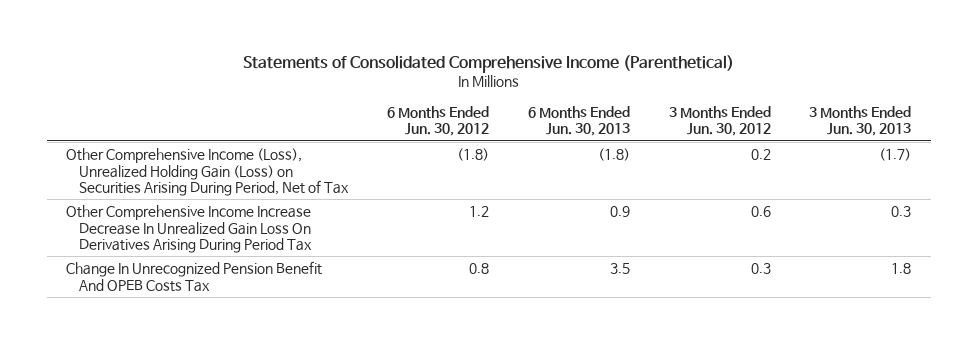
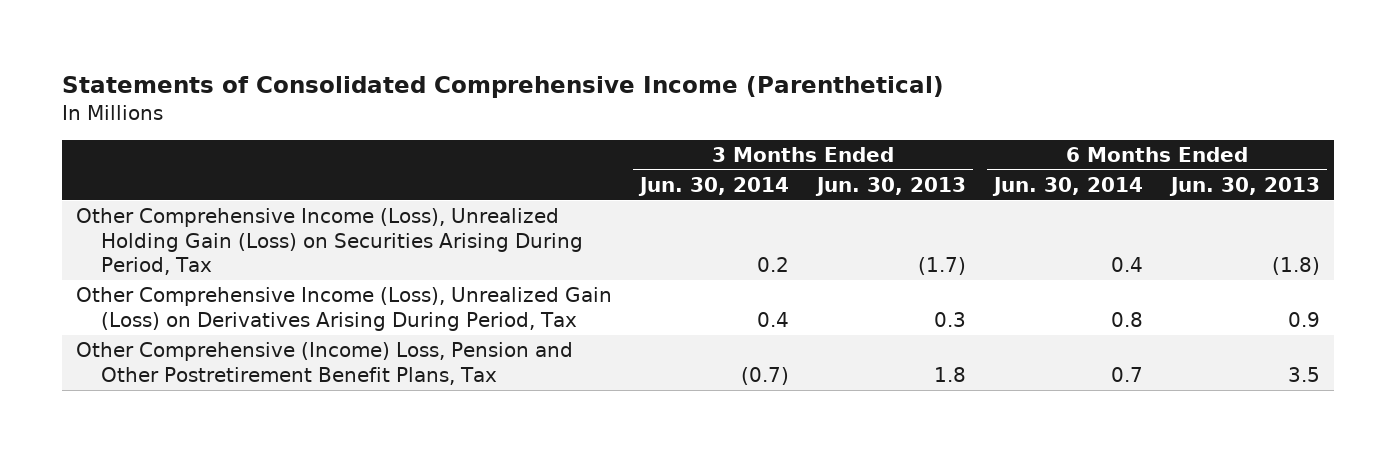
[386,105,489,137] 6 Months Ended Jun. 30, 2012 -> none
[668,105,771,137] 3 Months Ended Jun. 30, 2012 -> none
none -> [638,177,790,197] Jun. 30, 2014
none -> [992,177,1144,197] Jun. 30, 2014
[66,148,350,196] Other Comprehensive Income (Loss), Unrealized Holding Gain (Loss) on Securities Arising During Period, Net of Tax -> [76,208,583,276] Other Comprehensive Income (Loss), Unrealized Holding Gain (Loss) on Securities Arising During Period, Tax
[66,205,313,253] Other Comprehensive Income Increase Decrease In Unrealized Gain Loss On Derivatives Arising During Period Tax -> [76,287,613,331] Other Comprehensive Income (Loss), Unrealized Gain (Loss) on Derivatives Arising During Period, Tax
[66,261,323,292] Change In Unrecognized Pension Benefit And OPEB Costs Tax -> [76,342,574,385] Other Comprehensive (Income) Loss, Pension and Other Postretirement Benefit Plans, Tax

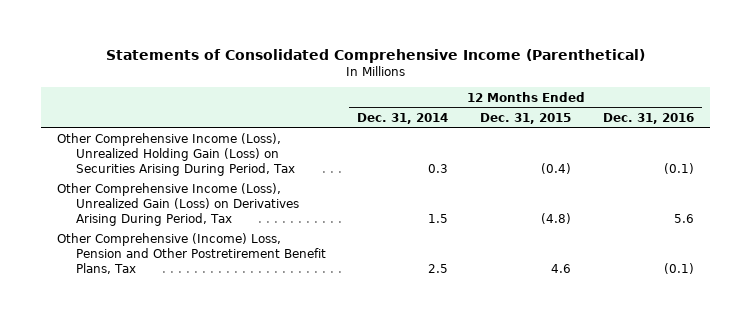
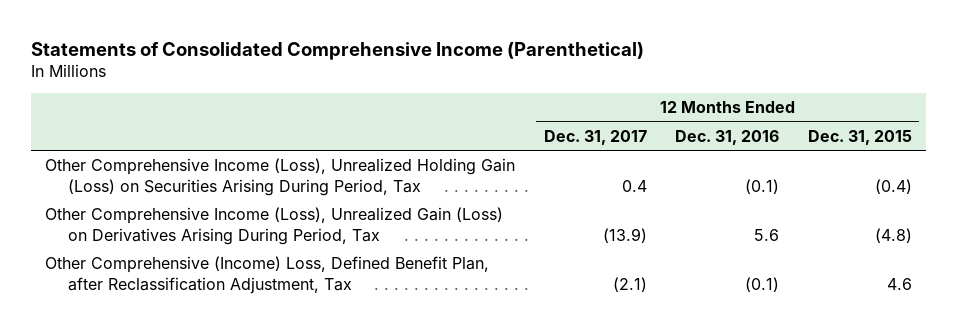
[357,112,449,124] Dec. 31, 2014 -> none
none -> [543,129,647,145] Dec. 31, 2017
[57,233,326,275] Other Comprehensive (Income) Loss, Pension and Other Postretirement Benefit Plans, Tax -> [45,256,490,294] Other Comprehensive (Income) Loss, Defined Benefit Plan, after Reclassification Adjustment, Tax

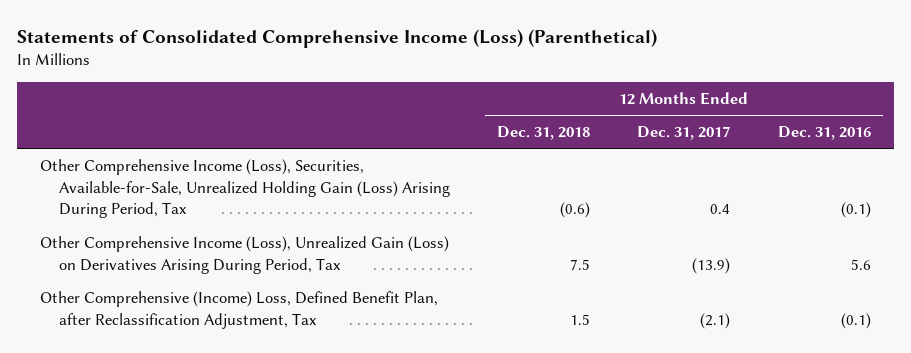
[30,41,644,60] Statements of Consolidated Comprehensive Income (Parenthetical) -> [16,28,657,48] Statements of Consolidated Comprehensive Income (Loss) (Parenthetical)
[807,129,912,145] Dec. 31, 2015 -> none
none -> [497,126,591,141] Dec. 31, 2018
[45,158,516,196] Other Comprehensive Income (Loss), Unrealized Holding Gain (Loss) on Securities Arising During Period, Tax -> [40,159,450,219] Other Comprehensive Income (Loss), Securities, Available-for-Sale, Unrealized Holding Gain (Loss) Arising During Period, Tax

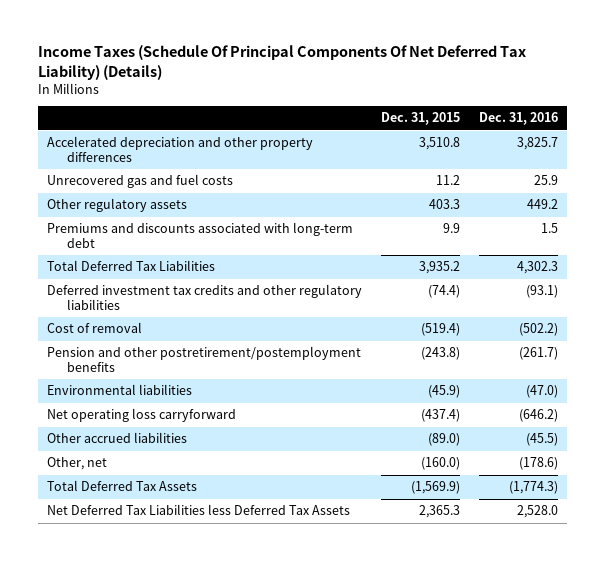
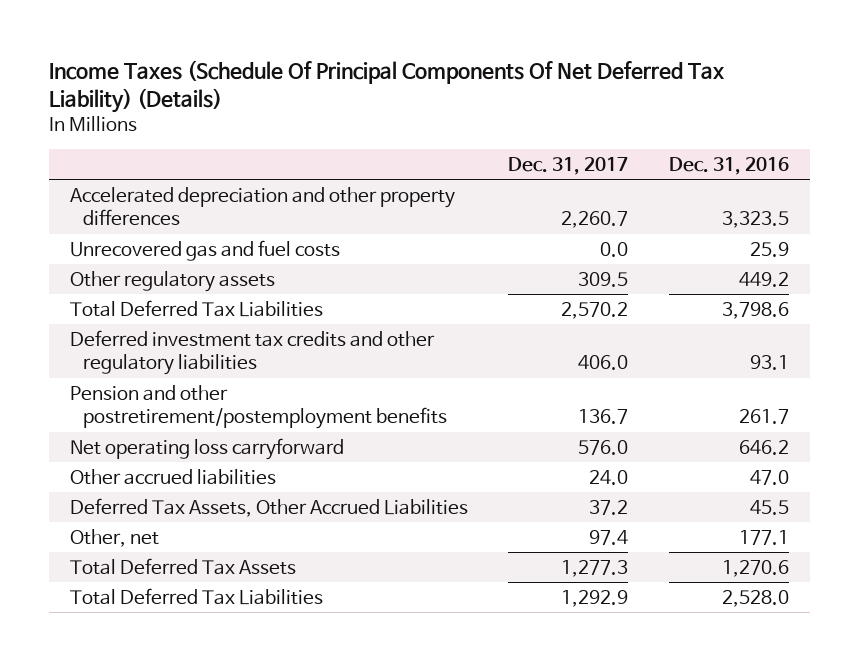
[381,112,461,126] Dec. 31, 2015 -> none
none -> [508,156,629,175] Dec. 31, 2017
[516,137,558,151] 3,825.7 -> [722,211,790,229] 3,323.5
[47,222,354,249] Premiums and discounts associated with long-term debt -> none
[47,322,143,334] Cost of removal -> none
[47,384,193,396] Environmental liabilities -> none
[516,261,558,275] 4,302.3 -> [722,301,790,319] 3,798.6
[525,285,558,299] (93.1) -> [750,355,790,371] 93.1
[518,347,558,361] (261.7) -> [739,409,790,425] 261.7
[518,409,558,423] (646.2) -> [739,439,790,455] 646.2
[525,433,558,447] (45.5) -> [750,469,790,485] 47.0
none -> [69,497,468,517] Deferred Tax Assets, Other Accrued Liabilities
[518,457,558,471] (178.6) -> [739,529,790,545] 177.1
[508,481,558,495] (1,774.3) -> [722,559,790,577] 1,270.6
[47,504,351,516] Net Deferred Tax Liabilities less Deferred Tax Assets -> [69,587,323,605] Total Deferred Tax Liabilities

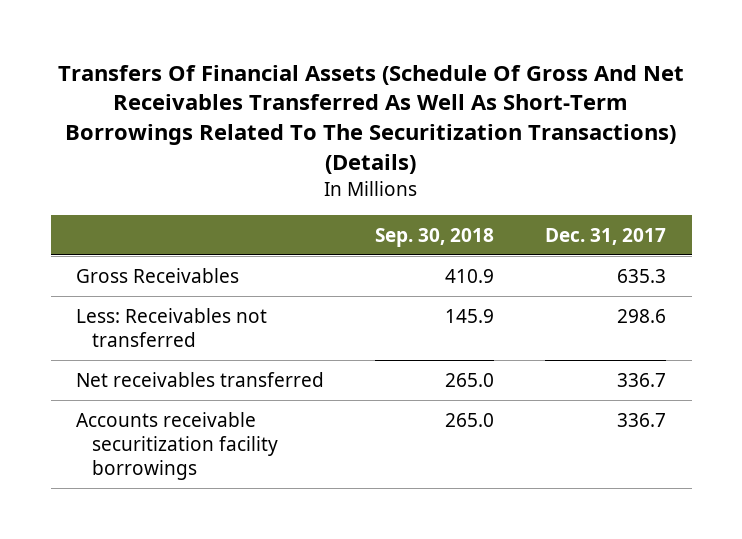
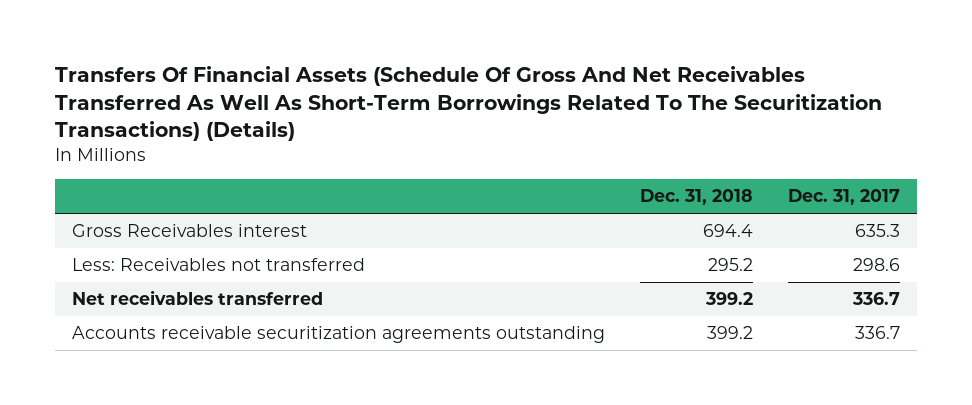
[375,227,495,247] Sep. 30, 2018 -> none
none -> [640,189,754,206] Dec. 31, 2018
[76,267,240,283] Gross Receivables -> [72,224,308,238] Gross Receivables interest
[76,411,278,481] Accounts receivable securitization facility borrowings -> [72,326,606,344] Accounts receivable securitization agreements outstanding

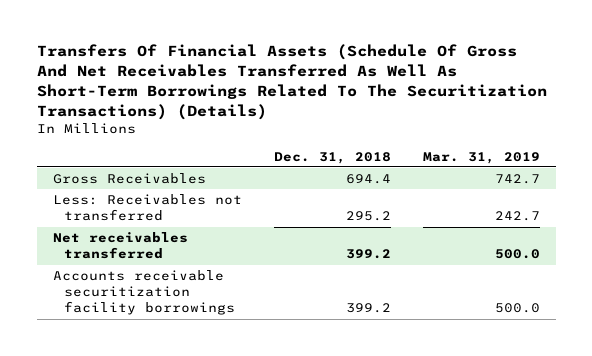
[787,189,900,206] Dec. 31, 2017 -> none
none -> [422,151,540,164] Mar. 31, 2019
[72,224,308,238] Gross Receivables interest -> [52,173,206,185] Gross Receivables
[72,326,606,344] Accounts receivable securitization agreements outstanding -> [52,270,236,316] Accounts receivable securitization facility borrowings

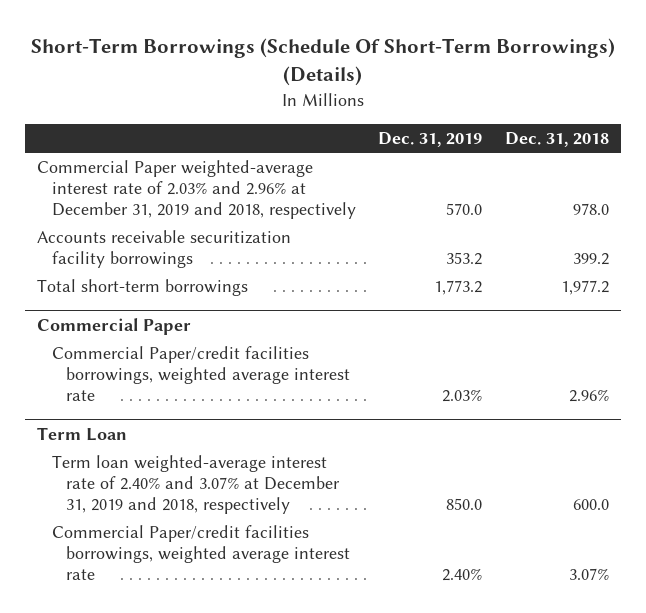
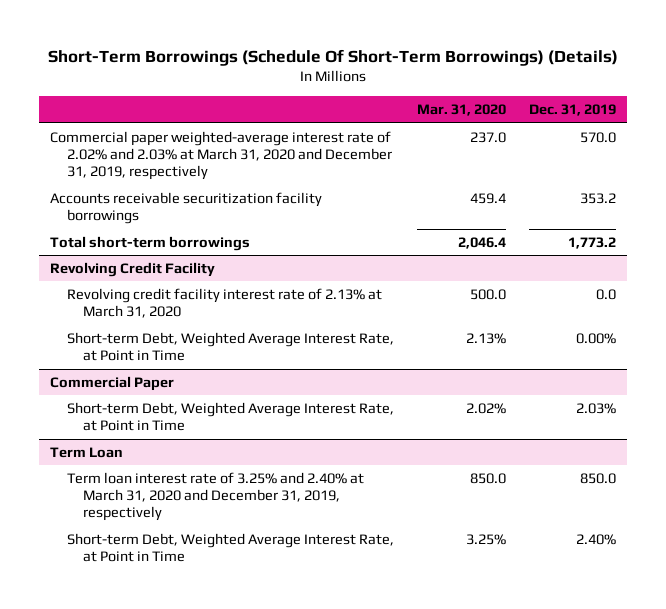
[505,131,610,147] Dec. 31, 2018 -> none
none -> [416,104,506,117] Mar. 31, 2020
[36,160,356,220] Commercial Paper weighted-average interest rate of 2.03% and 2.96% at December 31, 2019 and 2018, respectively -> [50,130,392,181] Commercial paper weighted-average interest rate of 2.02% and 2.03% at March 31, 2020 and December 31, 2019, respectively
none -> [50,261,216,277] Revolving Credit Facility
none -> [66,287,382,319] Revolving credit facility interest rate of 2.13% at March 31, 2020
none -> [66,331,394,362] Short-term Debt, Weighted Average Interest Rate, at Point in Time
[51,346,351,402] Commercial Paper/credit facilities borrowings, weighted average interest rate -> [66,401,394,432] Short-term Debt, Weighted Average Interest Rate, at Point in Time
[51,455,341,515] Term loan weighted-average interest rate of 2.40% and 3.07% at December 31, 2019 and 2018, respectively -> [66,471,364,522] Term loan interest rate of 3.25% and 2.40% at March 31, 2020 and December 31, 2019, respectively
[51,525,351,581] Commercial Paper/credit facilities borrowings, weighted average interest rate -> [66,532,394,563] Short-term Debt, Weighted Average Interest Rate, at Point in Time

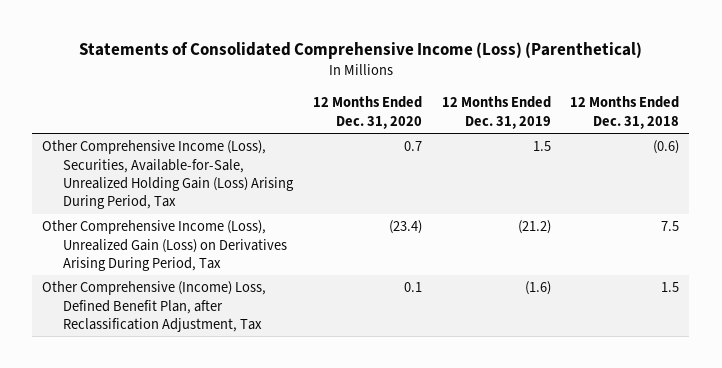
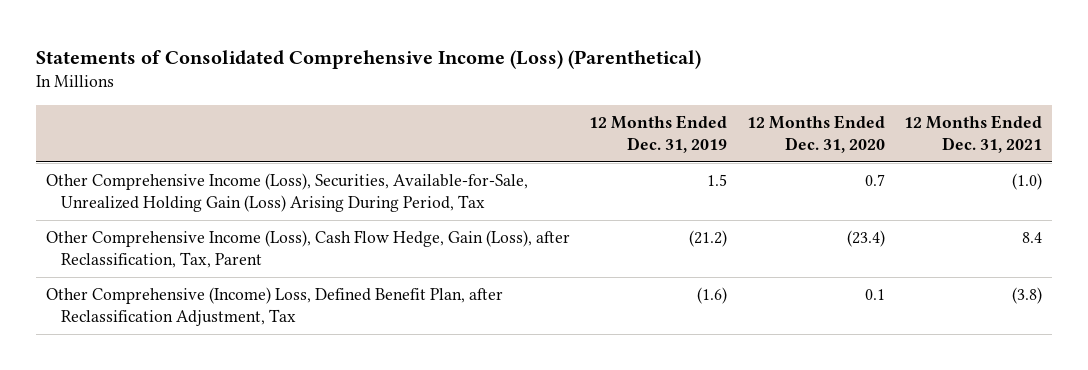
[570,96,680,129] 12 Months Ended Dec. 31, 2018 -> none
none -> [904,115,1043,154] 12 Months Ended Dec. 31, 2021
[42,220,288,271] Other Comprehensive Income (Loss), Unrealized Gain (Loss) on Derivatives Arising During Period, Tax -> [46,230,571,268] Other Comprehensive Income (Loss), Cash Flow Hedge, Gain (Loss), after Reclassification, Tax, Parent

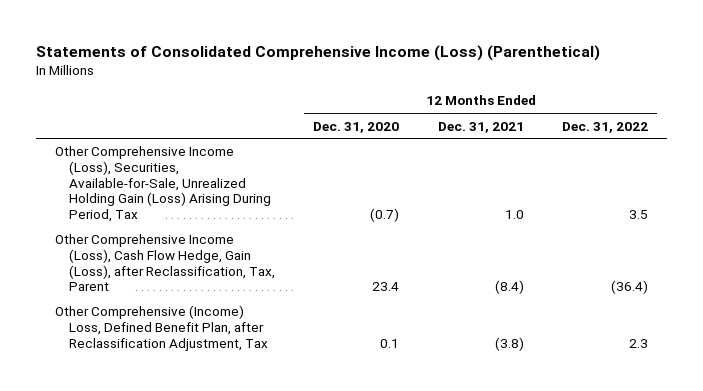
[589,115,728,154] 12 Months Ended Dec. 31, 2019 -> none
none -> [561,121,648,133] Dec. 31, 2022
[864,174,885,187] 0.7 -> [370,207,400,222] (0.7)
[1012,173,1043,191] (1.0) -> [504,209,524,219] 1.0
[846,230,885,248] (23.4) -> [372,282,400,292] 23.4
[1022,232,1043,244] 8.4 -> [494,280,524,295] (8.4)

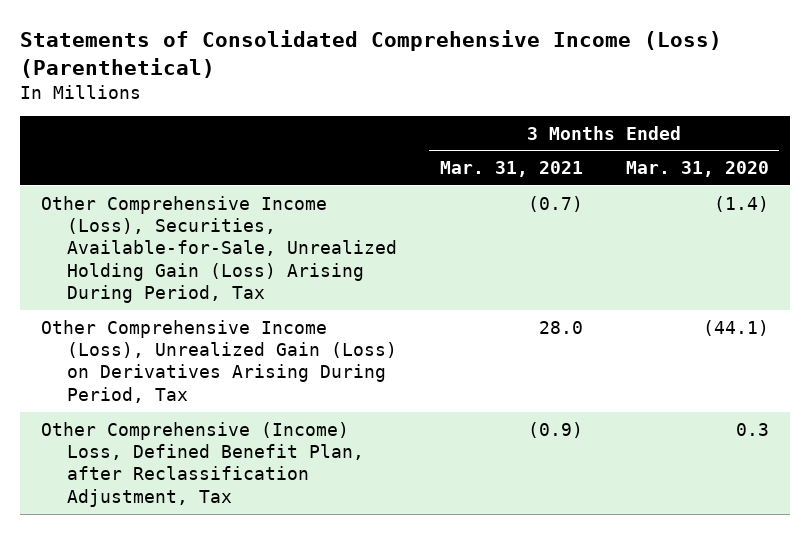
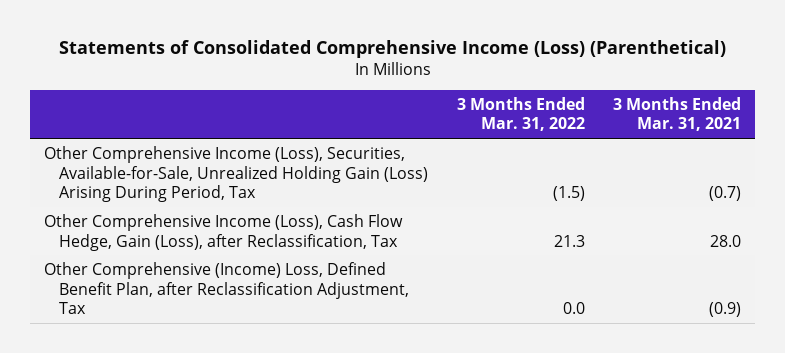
[625,161,769,178] Mar. 31, 2020 -> none
none -> [456,96,585,132] 3 Months Ended Mar. 31, 2022
[41,319,398,403] Other Comprehensive Income (Loss), Unrealized Gain (Loss) on Derivatives Arising During Period, Tax -> none
none -> [44,213,404,251] Other Comprehensive Income (Loss), Cash Flow Hedge, Gain (Loss), after Reclassification, Tax

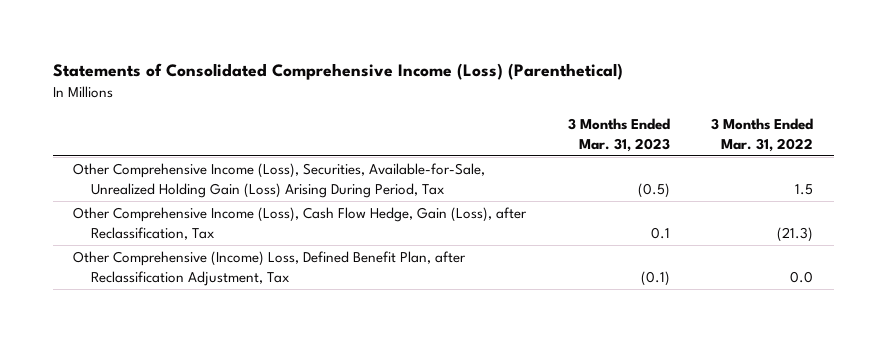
[613,96,742,132] 3 Months Ended Mar. 31, 2021 -> none
none -> [567,118,670,152] 3 Months Ended Mar. 31, 2023
[552,186,585,202] (1.5) -> [795,183,814,195] 1.5
[553,234,585,247] 21.3 -> [777,226,814,242] (21.3)

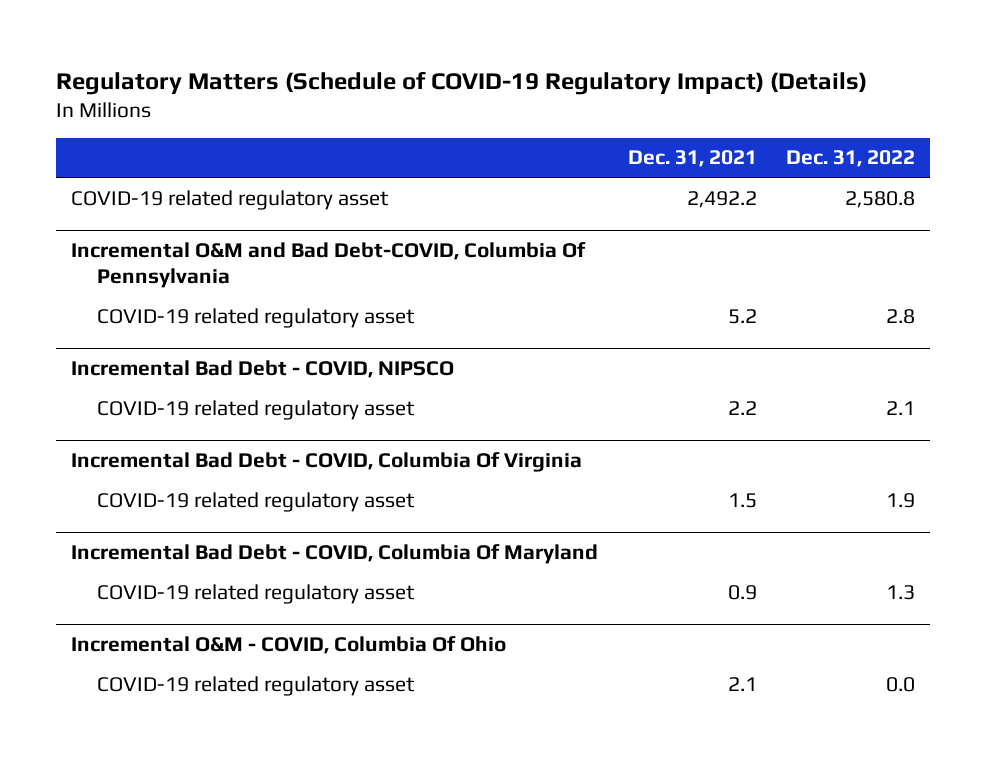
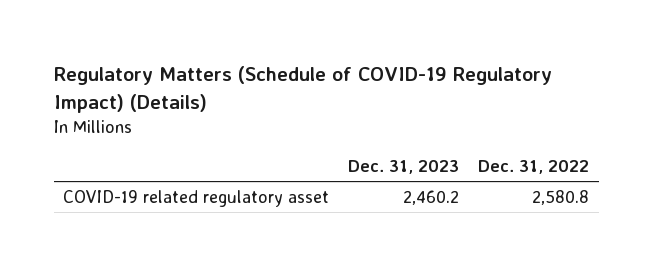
[627,150,757,168] Dec. 31, 2021 -> none
none -> [348,160,460,175] Dec. 31, 2023
[71,242,587,289] Incremental O&M and Bad Debt-COVID, Columbia Of Pennsylvania -> none
[96,307,415,328] COVID-19 related regulatory asset -> none
[71,360,455,379] Incremental Bad Debt - COVID, NIPSCO -> none
[96,399,415,420] COVID-19 related regulatory asset -> none
[71,452,583,473] Incremental Bad Debt - COVID, Columbia Of Virginia -> none
[96,491,415,512] COVID-19 related regulatory asset -> none
[71,544,599,565] Incremental Bad Debt - COVID, Columbia Of Maryland -> none
[96,583,415,604] COVID-19 related regulatory asset -> none
[71,636,507,655] Incremental O&M - COVID, Columbia Of Ohio -> none
[96,675,415,696] COVID-19 related regulatory asset -> none

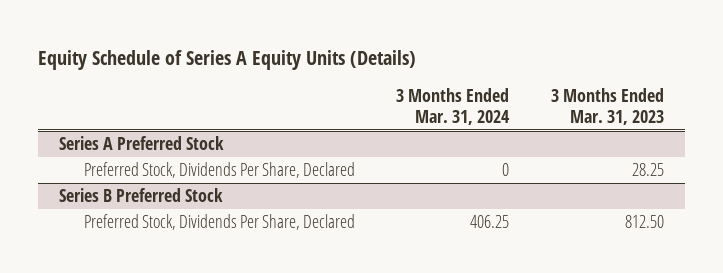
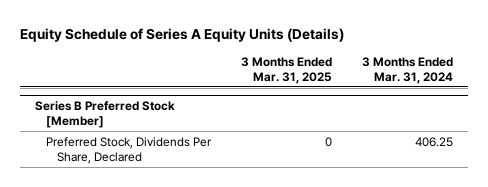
[551,87,665,125] 3 Months Ended Mar. 31, 2023 -> none
none -> [241,56,333,84] 3 Months Ended Mar. 31, 2025
[58,136,224,151] Series A Preferred Stock -> none
[83,162,355,179] Preferred Stock, Dividends Per Share, Declared -> none
[58,188,223,203] Series B Preferred Stock -> [34,101,175,129] Series B Preferred Stock [Member]

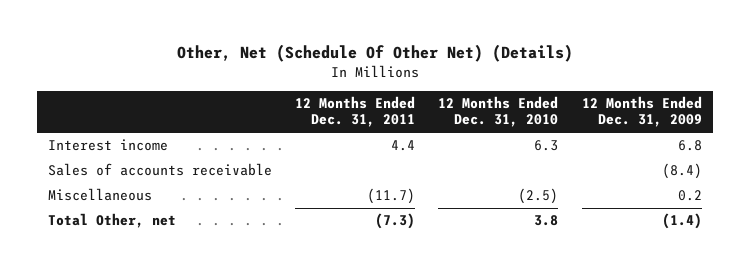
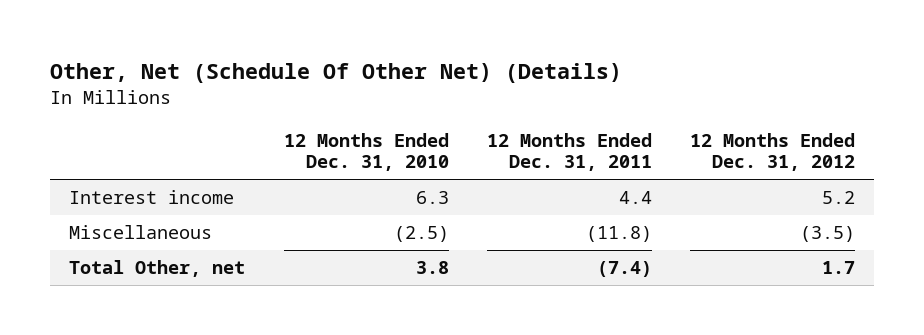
[581,95,702,128] 12 Months Ended Dec. 31, 2009 -> none
none -> [690,132,856,172] 12 Months Ended Dec. 31, 2012
[48,163,273,177] Sales of accounts receivable -> none
[367,188,416,205] (11.7) -> [585,226,652,243] (11.8)
[375,213,416,230] (7.3) -> [596,261,652,278] (7.4)

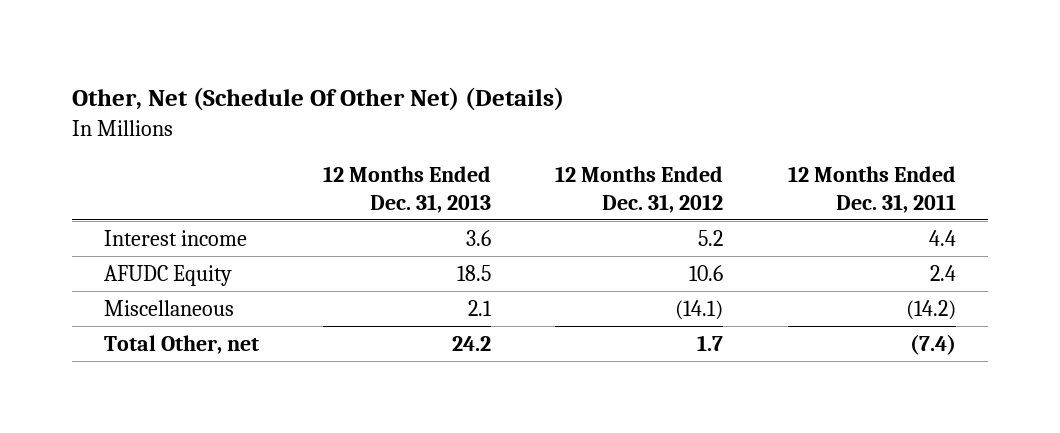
[283,132,449,172] 12 Months Ended Dec. 31, 2010 -> none
none -> [323,166,492,213] 12 Months Ended Dec. 31, 2013
none -> [104,264,233,286] AFUDC Equity
[585,226,652,243] (11.8) -> [905,299,956,320] (14.2)
[800,226,856,243] (3.5) -> [675,299,724,320] (14.1)

